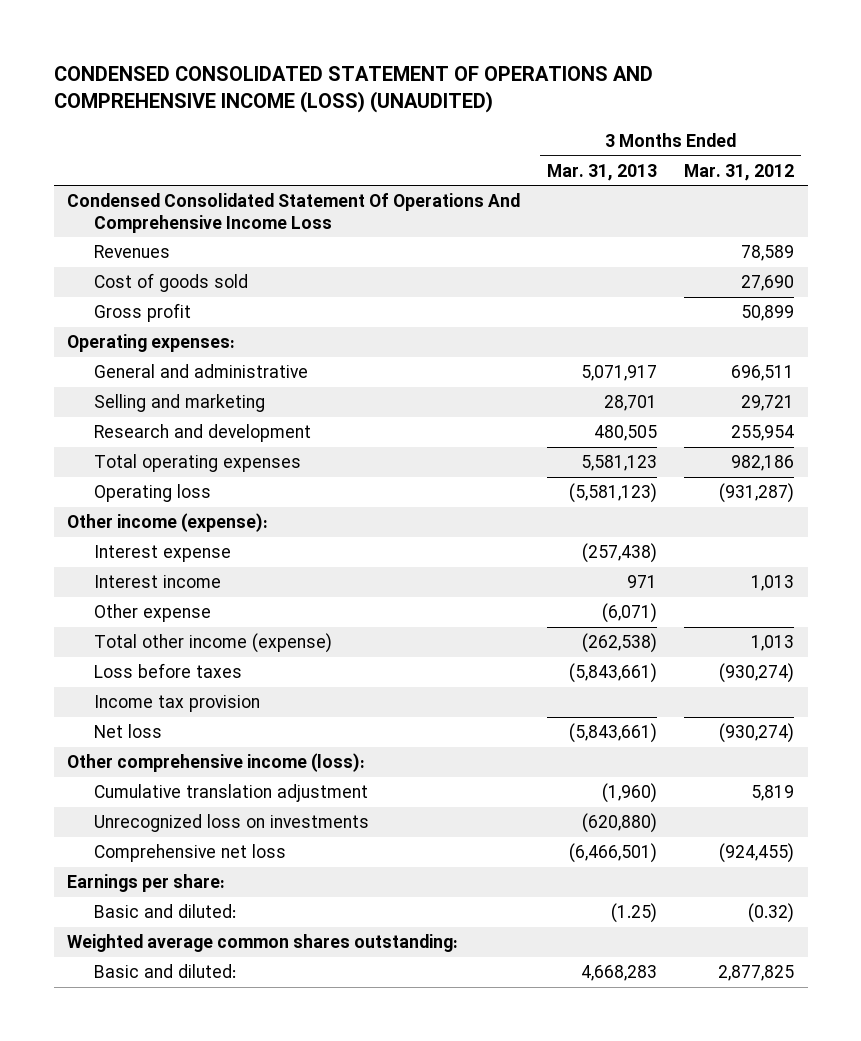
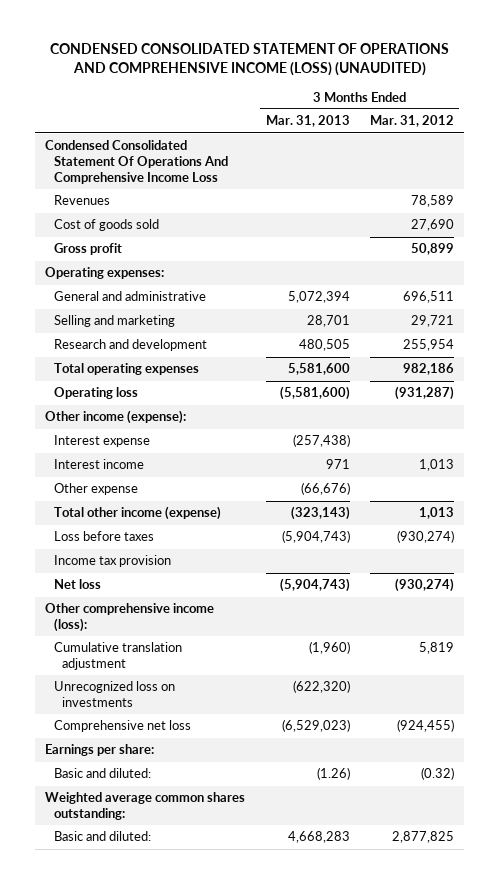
[581,365,658,382] 5,071,917 -> [287,291,350,304] 5,072,394
[581,455,658,472] 5,581,123 -> [287,363,350,376] 5,581,600
[569,483,658,504] (5,581,123) -> [279,386,350,401] (5,581,600)
[602,603,658,624] (6,071) -> [300,482,350,496] (66,676)
[582,633,658,654] (262,538) -> [290,506,350,521] (323,143)
[569,663,658,684] (5,843,661) -> [281,530,350,544] (5,904,743)
[569,723,658,744] (5,843,661) -> [279,578,350,593] (5,904,743)
[582,813,658,834] (620,880) -> [292,680,350,694] (622,320)
[569,843,658,864] (6,466,501) -> [281,719,350,733] (6,529,023)
[611,903,658,924] (1.25) -> [316,767,350,781] (1.26)

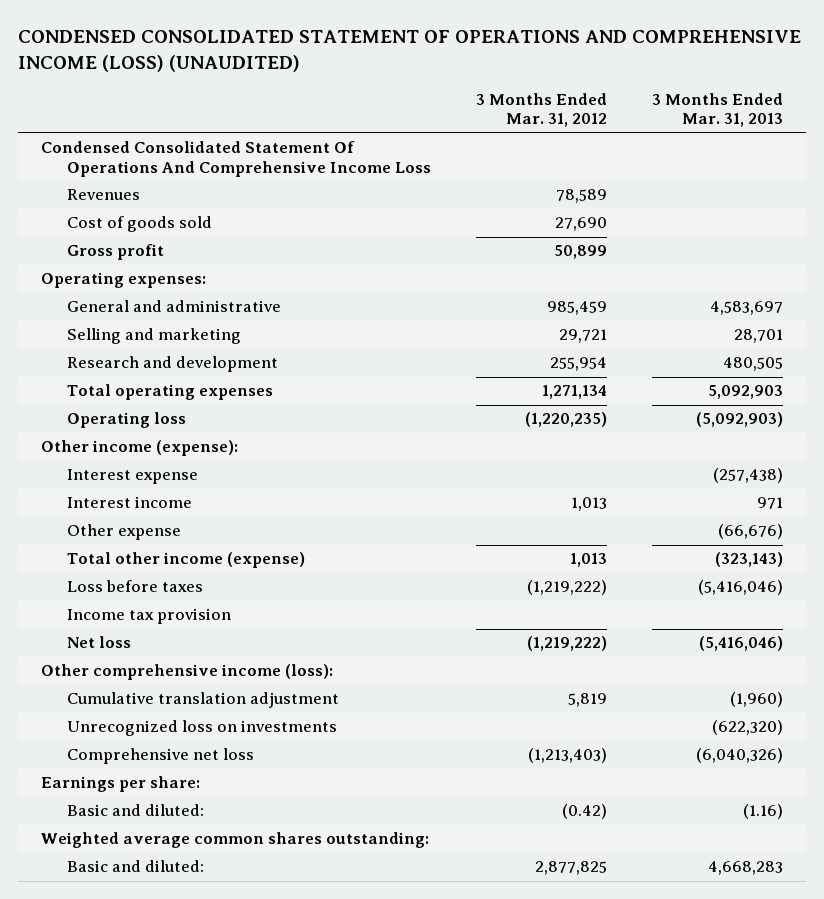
[287,291,350,304] 5,072,394 -> [710,301,784,316] 4,583,697
[403,291,455,304] 696,511 -> [547,301,608,316] 985,459
[287,363,350,376] 5,581,600 -> [708,385,784,400] 5,092,903
[403,363,455,376] 982,186 -> [542,385,608,400] 1,271,134
[279,386,350,401] (5,581,600) -> [696,412,784,428] (5,092,903)
[395,386,455,401] (931,287) -> [525,412,608,428] (1,220,235)
[281,530,350,544] (5,904,743) -> [698,580,784,596] (5,416,046)
[397,530,455,544] (930,274) -> [527,580,608,596] (1,219,222)
[279,578,350,593] (5,904,743) -> [699,636,784,652] (5,416,046)
[395,578,455,593] (930,274) -> [527,636,608,652] (1,219,222)
[281,719,350,733] (6,529,023) -> [696,748,784,764] (6,040,326)
[397,719,455,733] (924,455) -> [528,748,608,764] (1,213,403)
[316,767,350,781] (1.26) -> [743,804,784,820] (1.16)
[421,767,455,781] (0.32) -> [562,804,608,820] (0.42)

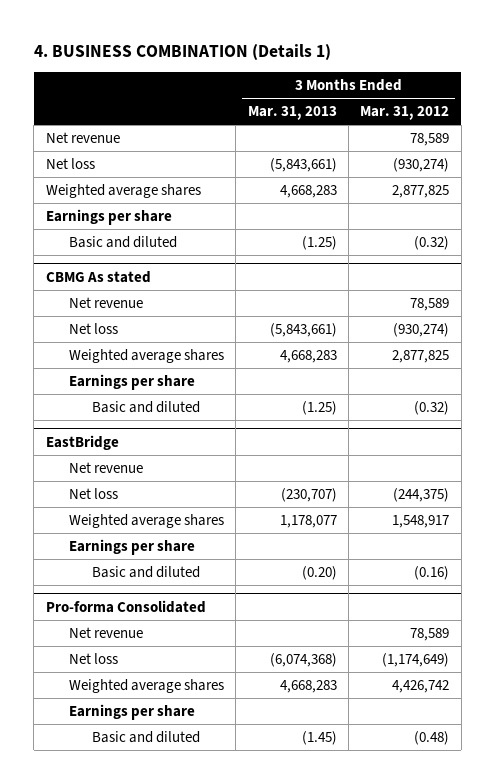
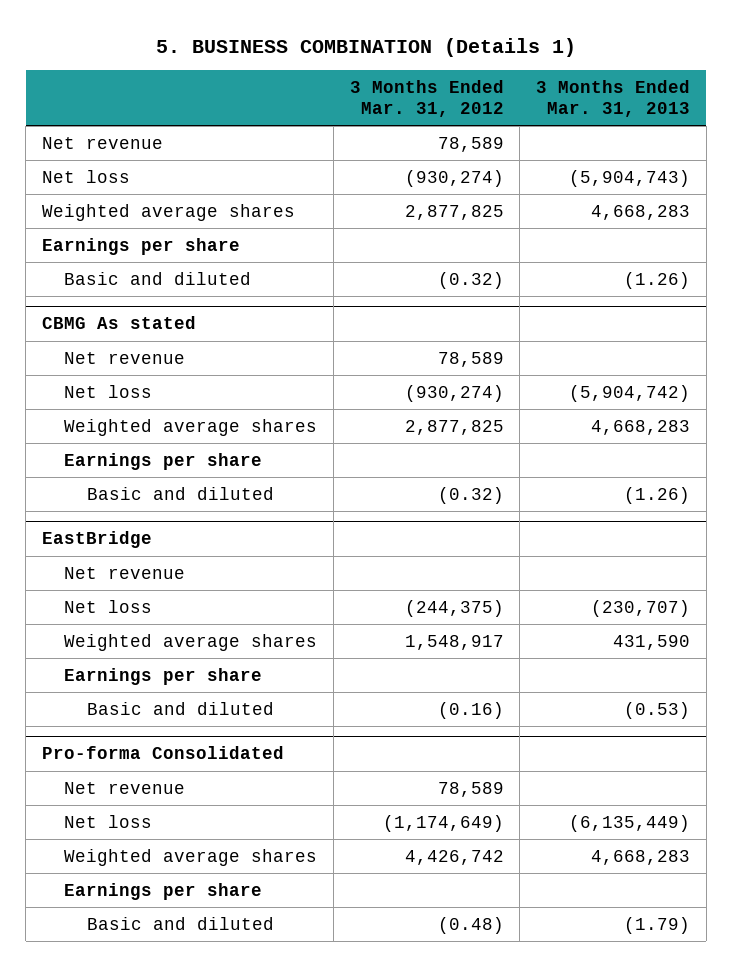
[33,44,331,61] 4. BUSINESS COMBINATION (Details 1) -> [155,37,576,57] 5. BUSINESS COMBINATION (Details 1)
[269,157,337,172] (5,843,661) -> [568,169,690,187] (5,904,743)
[301,235,337,250] (1.25) -> [623,271,690,289] (1.26)
[269,322,337,337] (5,843,661) -> [568,384,690,402] (5,904,742)
[301,400,337,415] (1.25) -> [623,486,690,504] (1.26)
[279,514,337,528] 1,178,077 -> [612,634,690,650] 431,590
[301,565,337,580] (0.20) -> [623,701,690,719] (0.53)
[269,652,337,667] (6,074,368) -> [568,814,690,832] (6,135,449)
[301,730,337,745] (1.45) -> [623,916,690,934] (1.79)

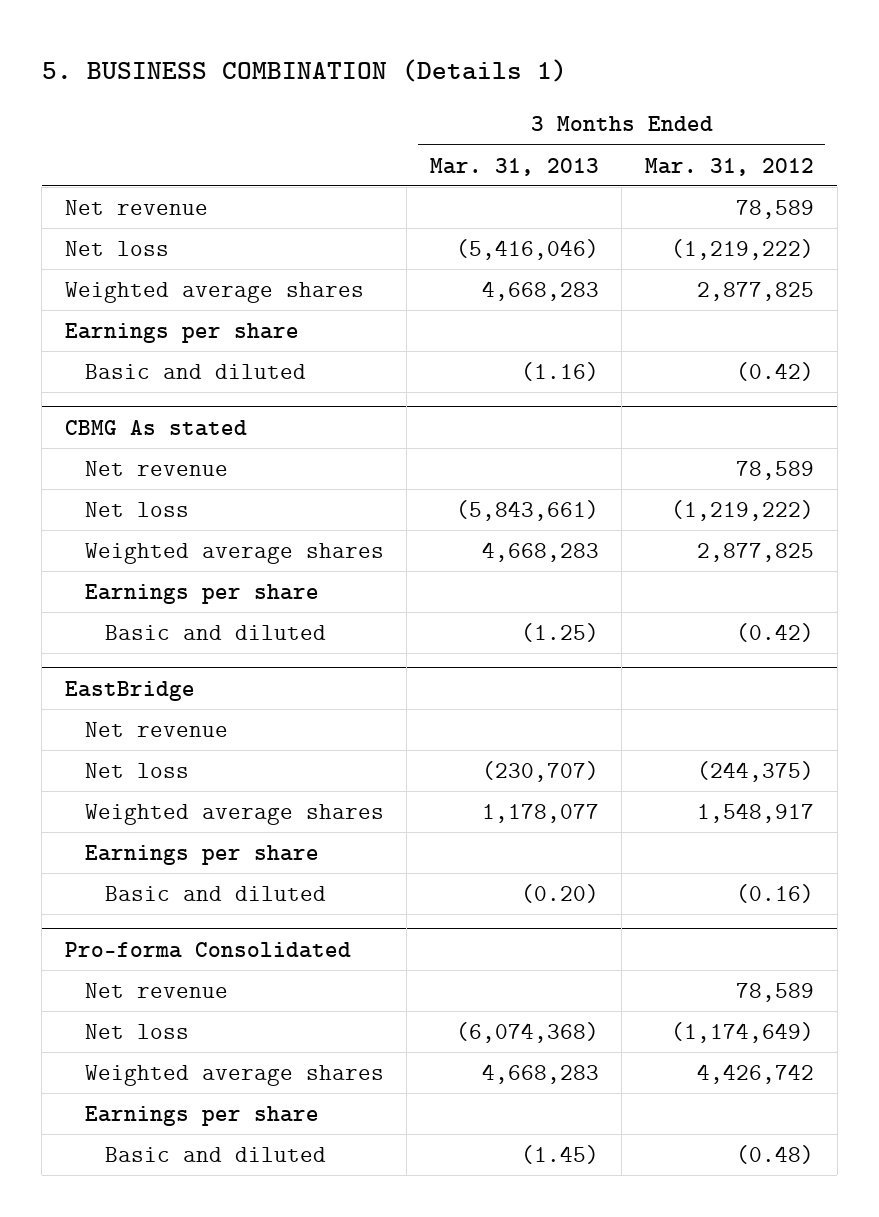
[404,169,504,187] (930,274) -> [670,238,814,260] (1,219,222)
[568,169,690,187] (5,904,743) -> [455,238,599,260] (5,416,046)
[437,271,504,289] (0.32) -> [735,361,814,381] (0.42)
[623,271,690,289] (1.26) -> [520,361,599,381] (1.16)
[404,384,504,402] (930,274) -> [670,499,814,521] (1,219,222)
[568,384,690,402] (5,904,742) -> [455,499,599,521] (5,843,661)
[437,486,504,504] (0.32) -> [735,622,814,642] (0.42)
[623,486,690,504] (1.26) -> [520,622,599,642] (1.25)
[612,634,690,650] 431,590 -> [481,803,599,823] 1,178,077
[623,701,690,719] (0.53) -> [520,883,599,903] (0.20)
[568,814,690,832] (6,135,449) -> [455,1021,599,1043] (6,074,368)
[623,916,690,934] (1.79) -> [520,1144,599,1164] (1.45)

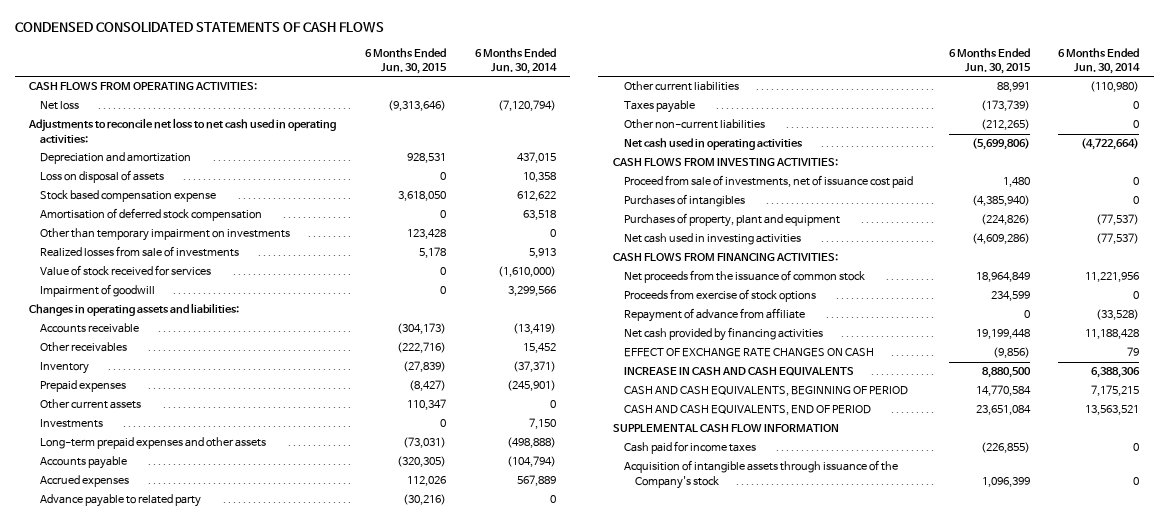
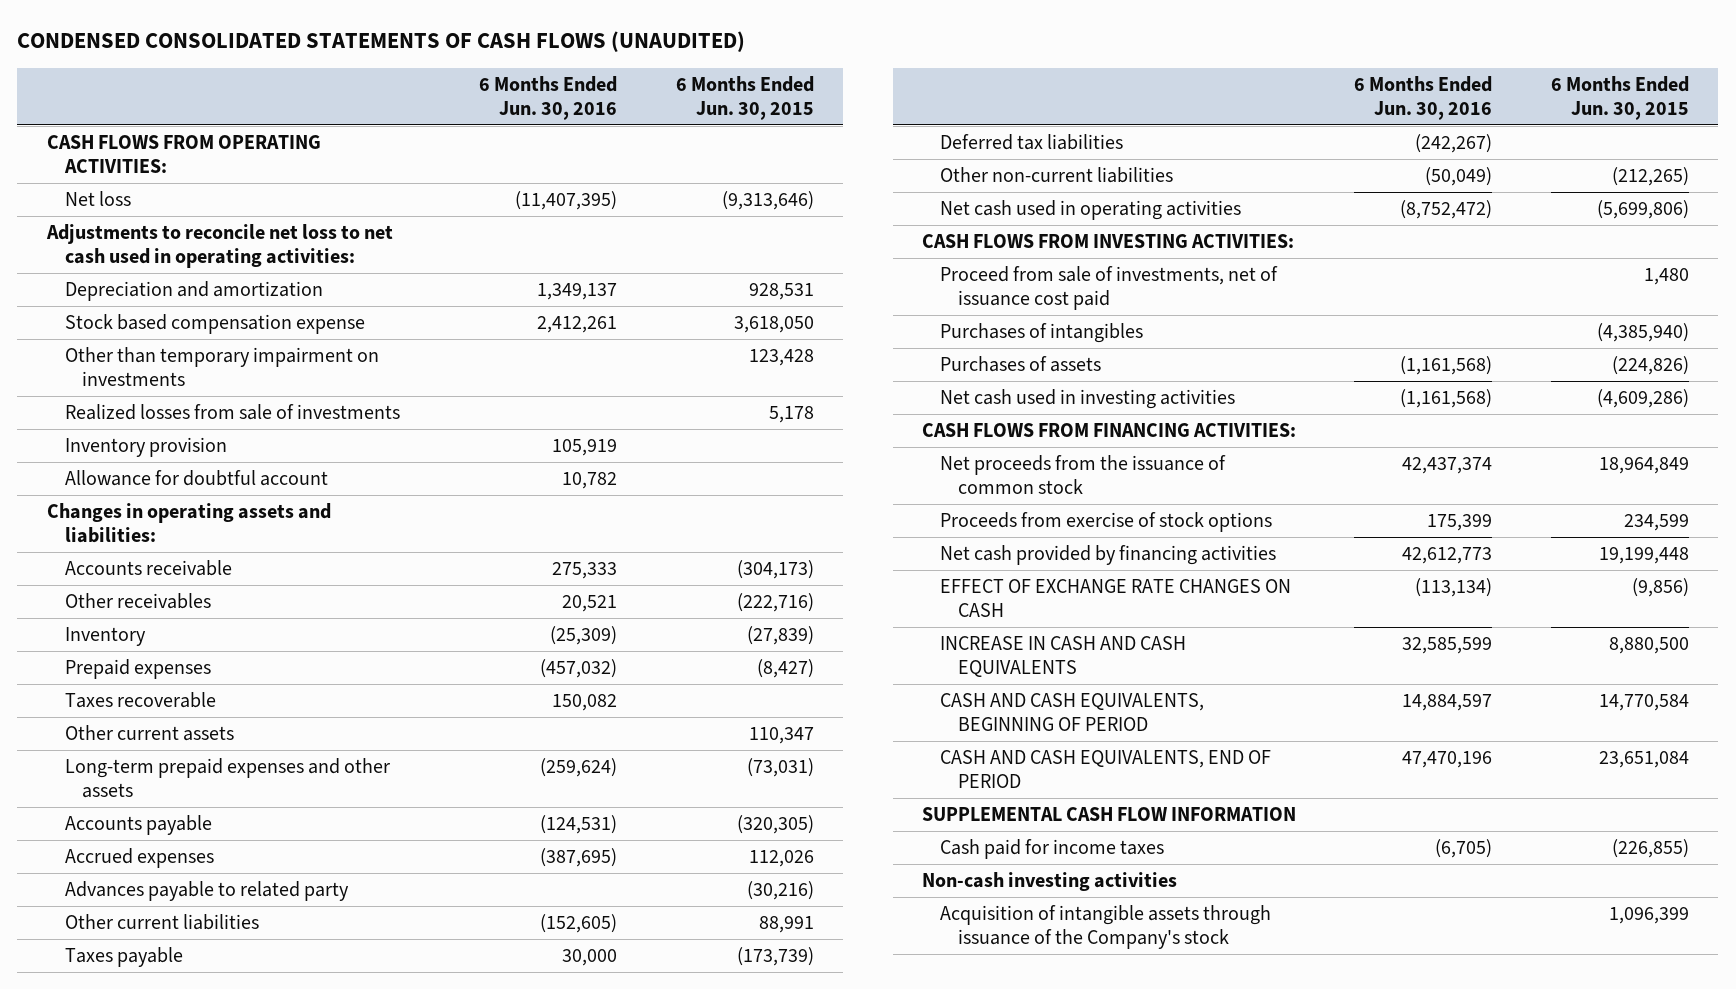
[14,22,384,34] CONDENSED CONSOLIDATED STATEMENTS OF CASH FLOWS -> [17,31,746,53] CONDENSED CONSOLIDATED STATEMENTS OF CASH FLOWS (UNAUDITED)
[474,47,557,75] 6 Months Ended Jun. 30, 2014 -> none
none -> [479,75,618,120] 6 Months Ended Jun. 30, 2016
[40,170,165,184] Loss on disposal of assets -> none
[40,208,263,222] Amortisation of deferred stock compensation -> none
[40,265,212,277] Value of stock received for services -> none
[40,284,156,298] Impairment of goodwill -> none
none -> [64,436,227,457] Inventory provision
none -> [64,469,328,486] Allowance for doubtful account
none -> [64,691,216,708] Taxes recoverable
[40,419,104,429] Investments -> none
[40,494,202,508] Advance payable to related party -> [64,880,349,901] Advances payable to related party
none -> [939,133,1123,150] Deferred tax liabilities
[623,213,840,228] Purchases of property, plant and equipment -> [939,355,1101,372] Purchases of assets
[623,308,805,323] Repayment of advance from affiliate -> none
none -> [921,871,1177,891] Non-cash investing activities

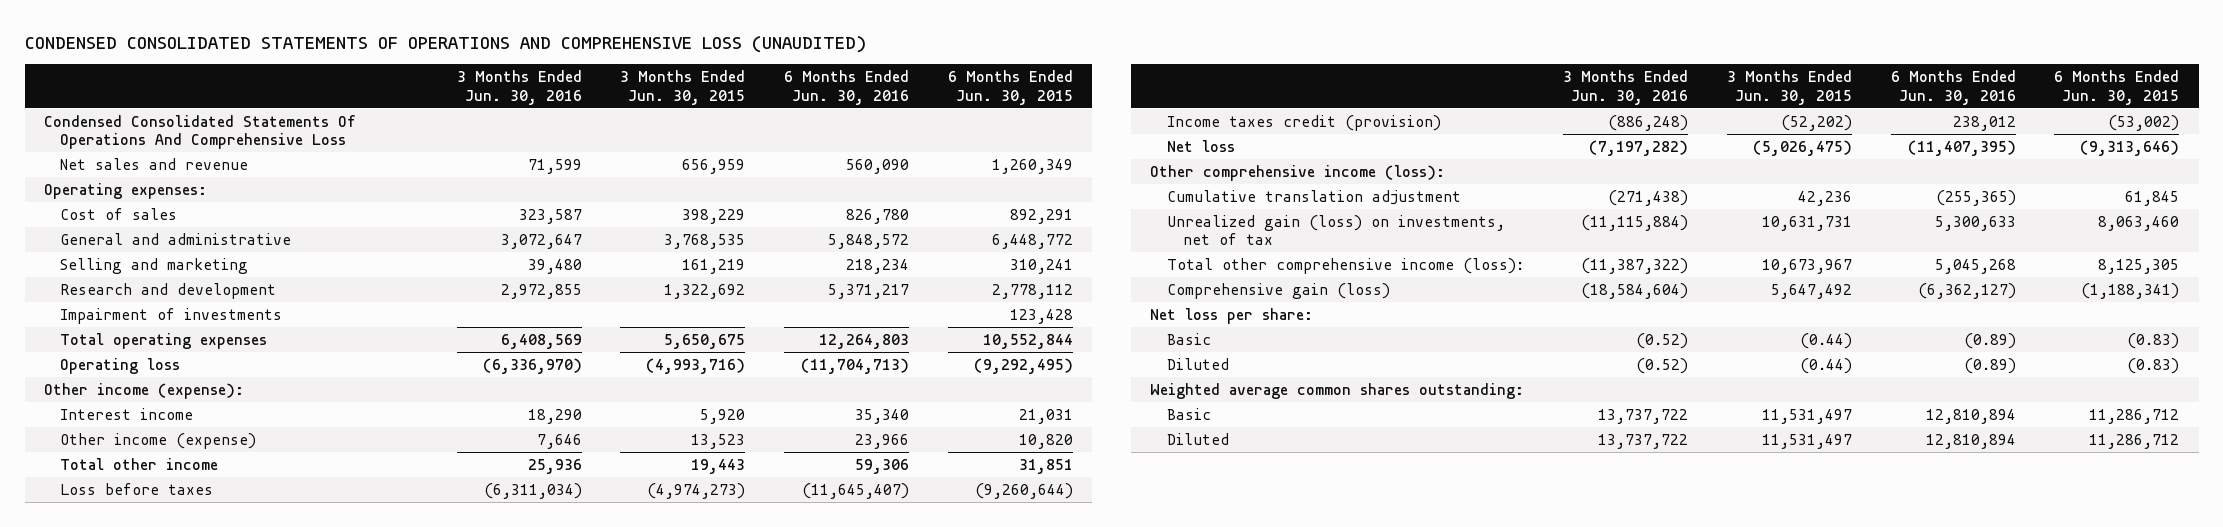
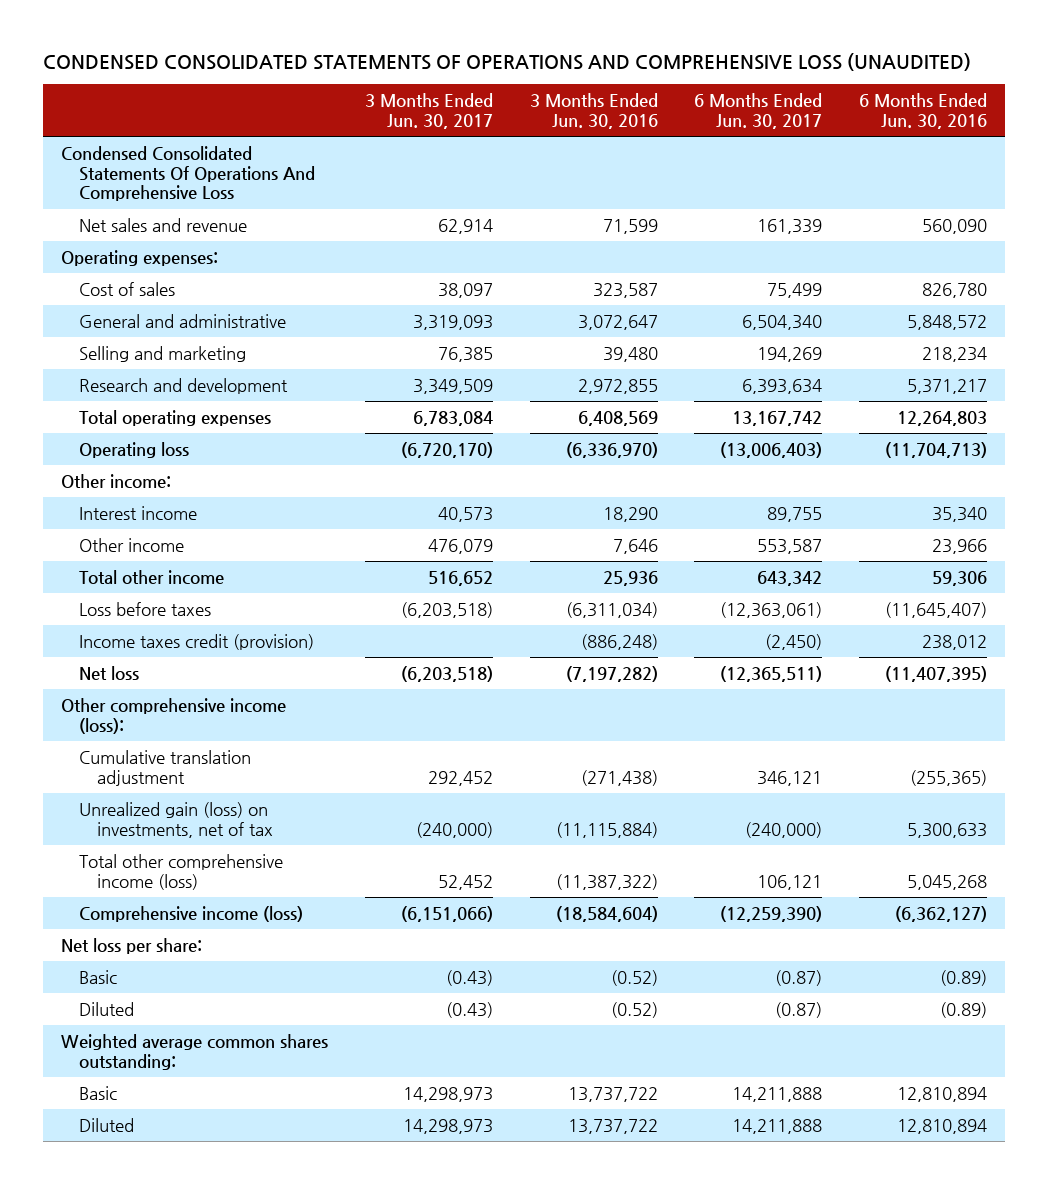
[620,70,746,105] 3 Months Ended Jun. 30, 2015 -> none
[947,70,1073,105] 6 Months Ended Jun. 30, 2015 -> none
none -> [364,93,493,129] 3 Months Ended Jun. 30, 2017
none -> [694,93,823,129] 6 Months Ended Jun. 30, 2017
[60,307,283,324] Impairment of investments -> none
[43,382,244,399] Other income (expense): -> [61,473,172,489] Other income:
[60,432,257,449] Other income (expense) -> [79,537,185,552] Other income
[1166,257,1524,274] Total other comprehensive income (loss): -> [79,853,284,890] Total other comprehensive income (loss)
[1166,282,1390,299] Comprehensive gain (loss) -> [79,905,304,922] Comprehensive income (loss)

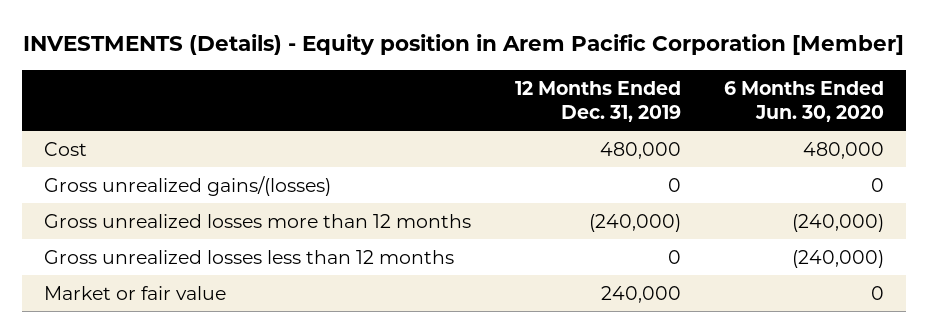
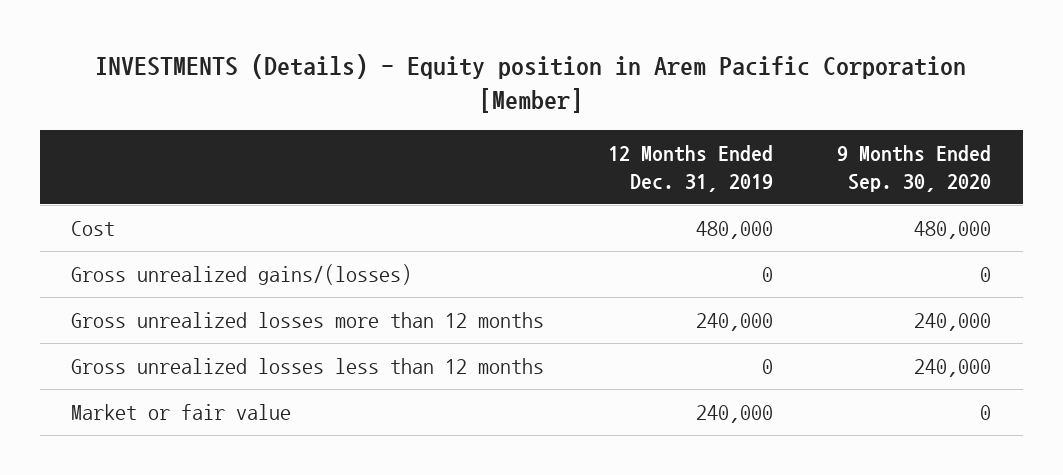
[724,80,885,122] 6 Months Ended Jun. 30, 2020 -> none
none -> [837,144,992,193] 9 Months Ended Sep. 30, 2020
[588,213,681,232] (240,000) -> [696,312,774,331] 240,000

